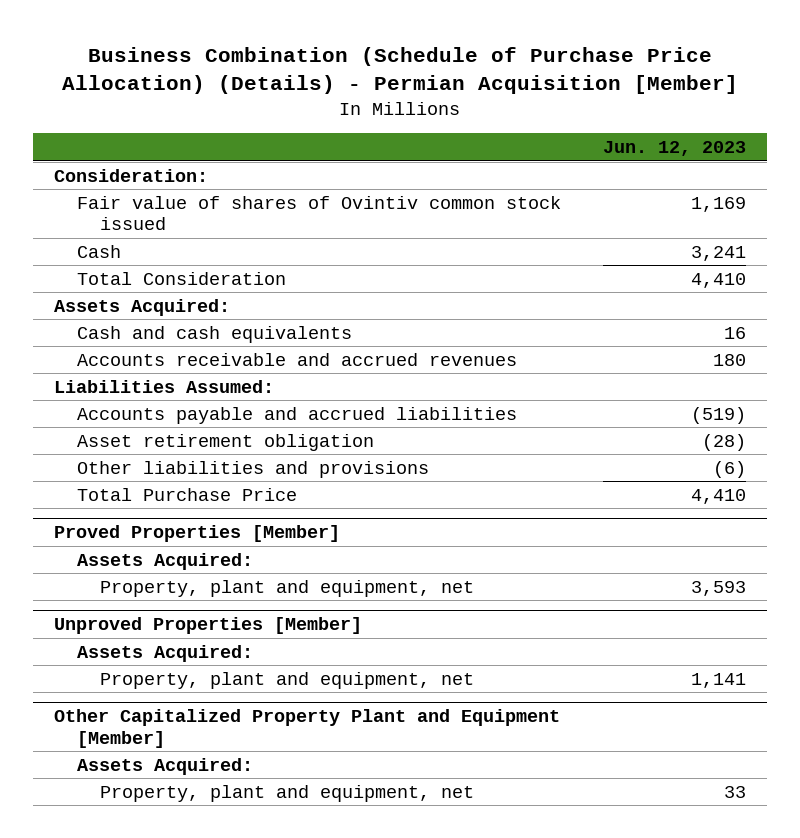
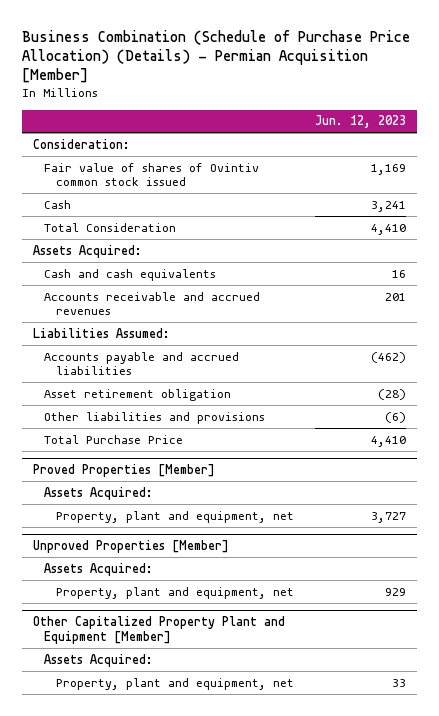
[712,353,746,366] 180 -> [385,292,407,301] 201
[690,406,746,424] (519) -> [371,351,407,363] (462)
[690,580,746,596] 3,593 -> [371,511,407,523] 3,727
[690,672,746,688] 1,141 -> [385,587,407,596] 929

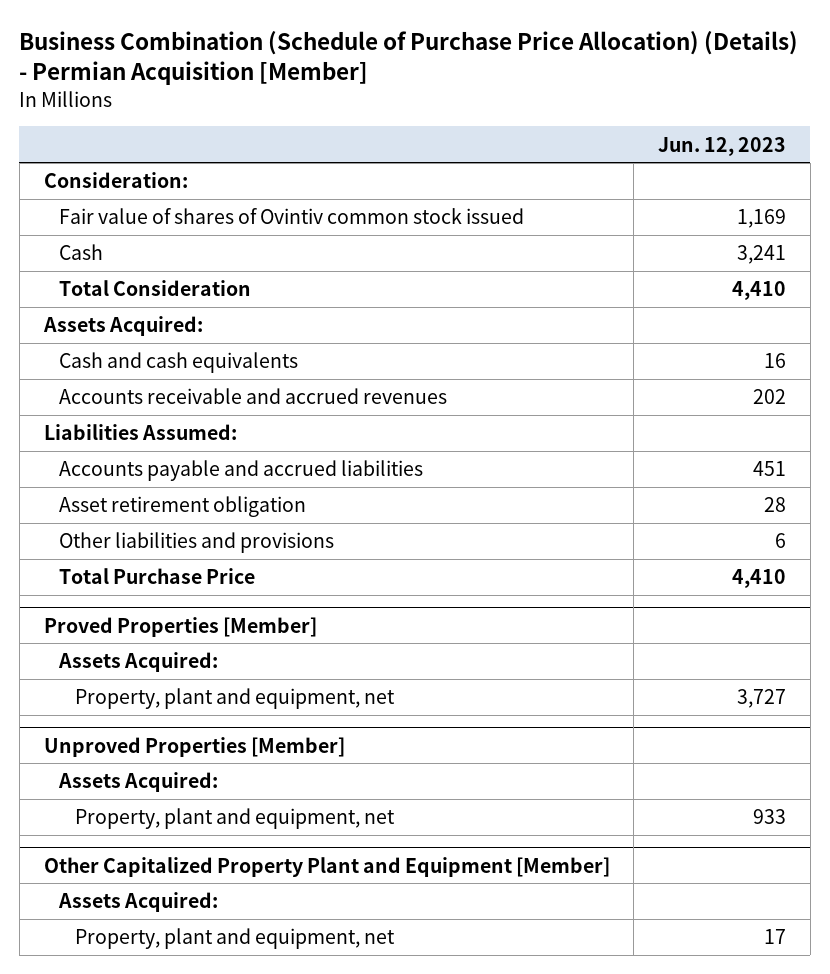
[385,292,407,301] 201 -> [753,389,787,405] 202
[371,351,407,363] (462) -> [753,461,787,477] 451
[378,388,407,400] (28) -> [764,497,787,513] 28
[385,411,407,423] (6) -> [775,533,787,549] 6
[385,587,407,596] 929 -> [753,809,787,825] 933
[392,678,407,687] 33 -> [764,929,787,945] 17

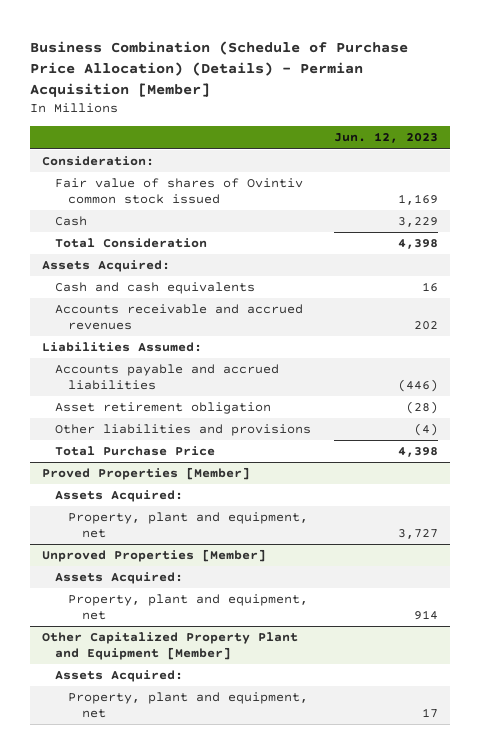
[737,245,787,265] 3,241 -> [398,217,439,228] 3,229
[732,281,787,301] 4,410 -> [398,239,439,250] 4,398
[753,461,787,477] 451 -> [398,379,439,393] (446)
[764,497,787,513] 28 -> [406,401,439,415] (28)
[775,533,787,549] 6 -> [414,423,439,437] (4)
[732,569,787,589] 4,410 -> [398,447,439,458] 4,398
[753,809,787,825] 933 -> [414,610,439,621] 914

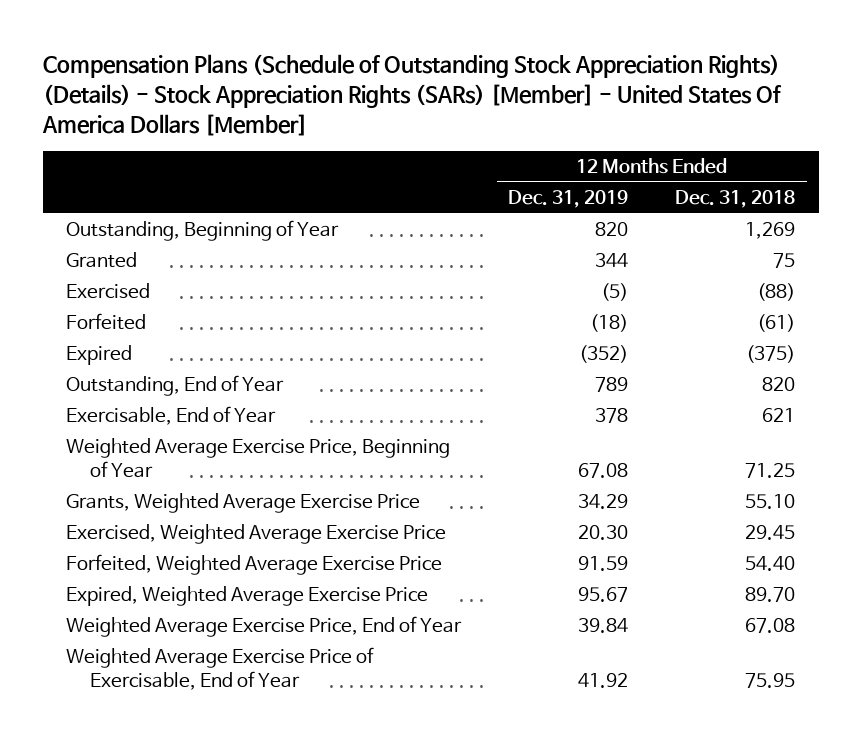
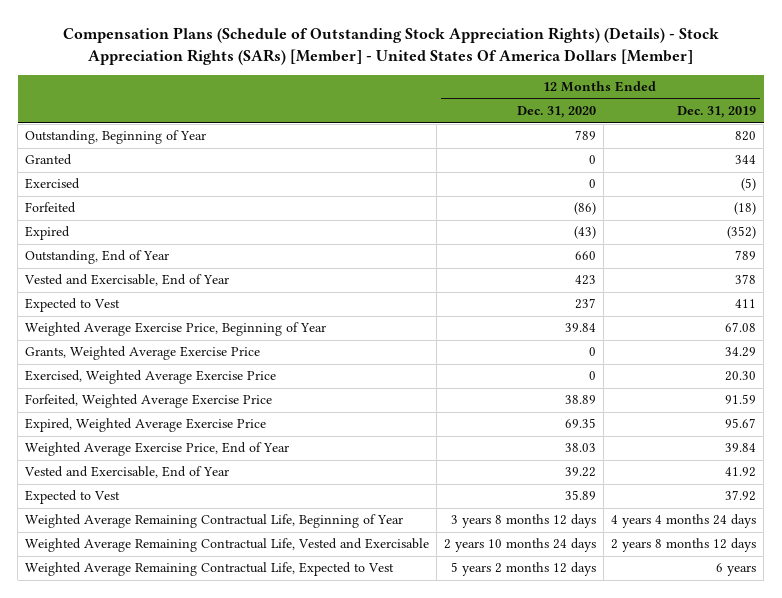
[675,190,796,209] Dec. 31, 2018 -> none
none -> [517,106,597,119] Dec. 31, 2020
[66,406,277,426] Exercisable, End of Year -> [24,274,230,287] Vested and Exercisable, End of Year
none -> [25,298,121,313] Expected to Vest
[66,647,375,691] Weighted Average Exercise Price of Exercisable, End of Year -> [24,466,230,479] Vested and Exercisable, End of Year
none -> [25,490,121,505] Expected to Vest
none -> [25,514,404,529] Weighted Average Remaining Contractual Life, Beginning of Year
none -> [25,538,430,553] Weighted Average Remaining Contractual Life, Vested and Exercisable
none -> [25,562,395,577] Weighted Average Remaining Contractual Life, Expected to Vest

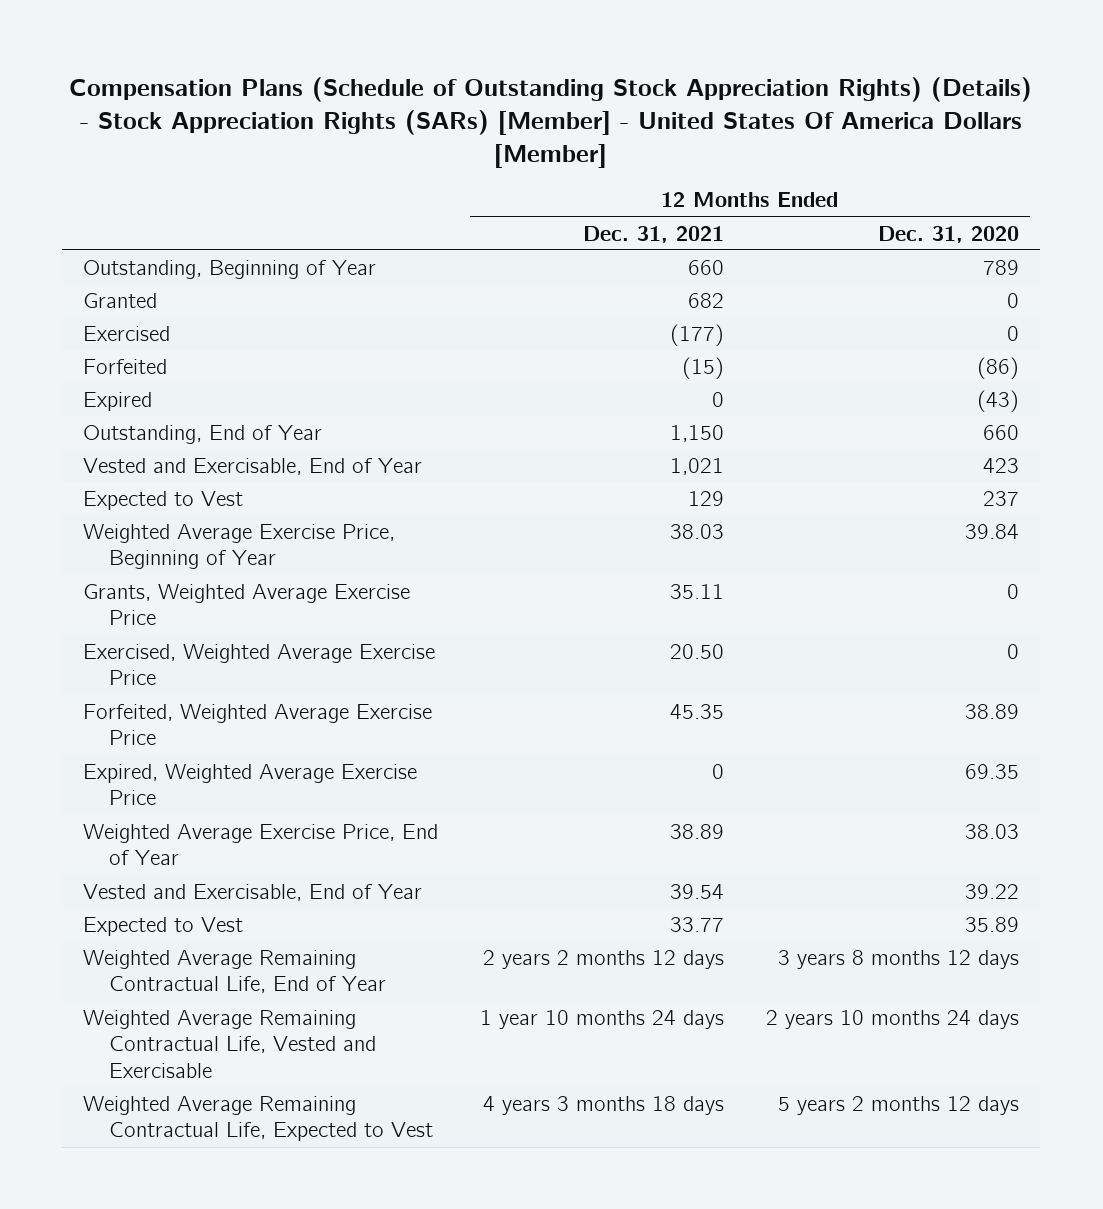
[677,106,757,119] Dec. 31, 2019 -> none
none -> [583,225,725,243] Dec. 31, 2021
[25,514,404,529] Weighted Average Remaining Contractual Life, Beginning of Year -> [83,949,387,994] Weighted Average Remaining Contractual Life, End of Year

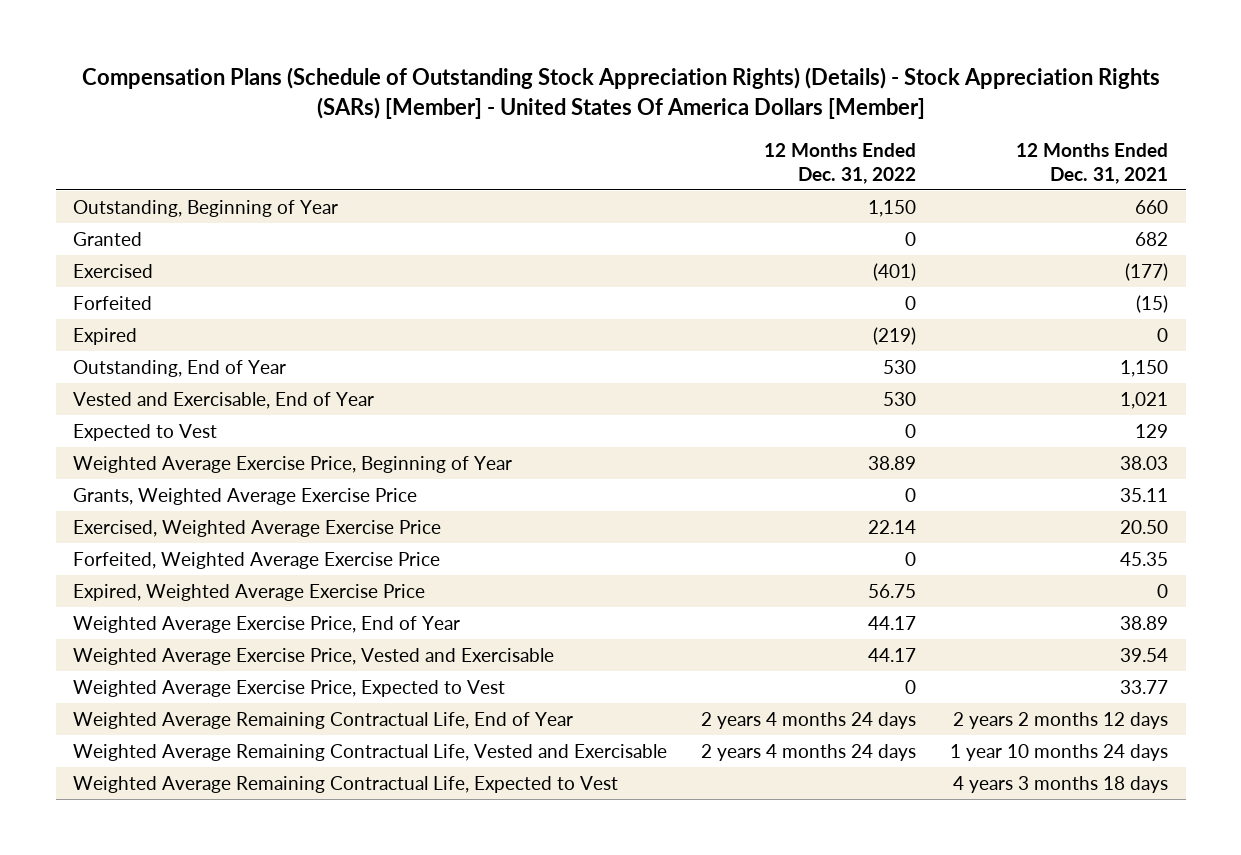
[878,225,1020,243] Dec. 31, 2020 -> none
none -> [764,142,917,184] 12 Months Ended Dec. 31, 2022
[83,883,423,901] Vested and Exercisable, End of Year -> [72,647,554,665] Weighted Average Exercise Price, Vested and Exercisable
[83,916,244,936] Expected to Vest -> [72,679,505,697] Weighted Average Exercise Price, Expected to Vest

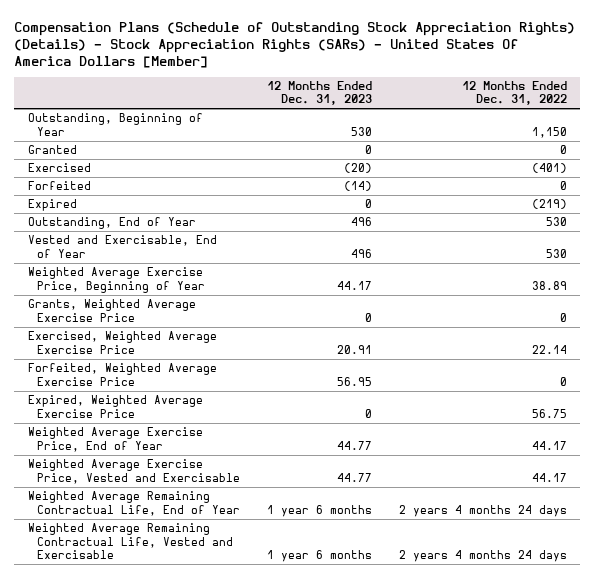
[81,67,1160,119] Compensation Plans (Schedule of Outstanding Stock Appreciation Rights) (Details) - Stock Appreciation Rights (SARs) [Member] - United States Of America Dollars [Member] -> [14,21,576,68] Compensation Plans (Schedule of Outstanding Stock Appreciation Rights) (Details) - Stock Appreciation Rights (SARs) - United States Of America Dollars [Member]
[1016,142,1169,184] 12 Months Ended Dec. 31, 2021 -> none
none -> [266,81,372,106] 12 Months Ended Dec. 31, 2023
[72,423,217,441] Expected to Vest -> none
[72,679,505,697] Weighted Average Exercise Price, Expected to Vest -> none
[72,775,618,793] Weighted Average Remaining Contractual Life, Expected to Vest -> none

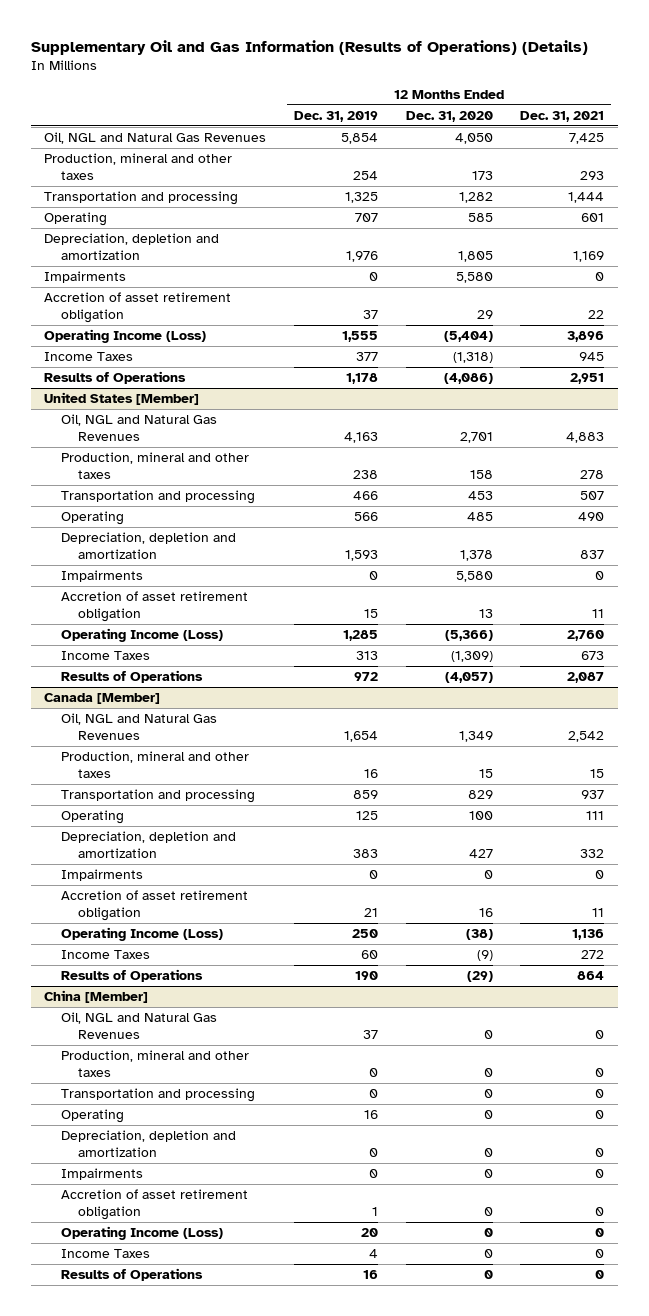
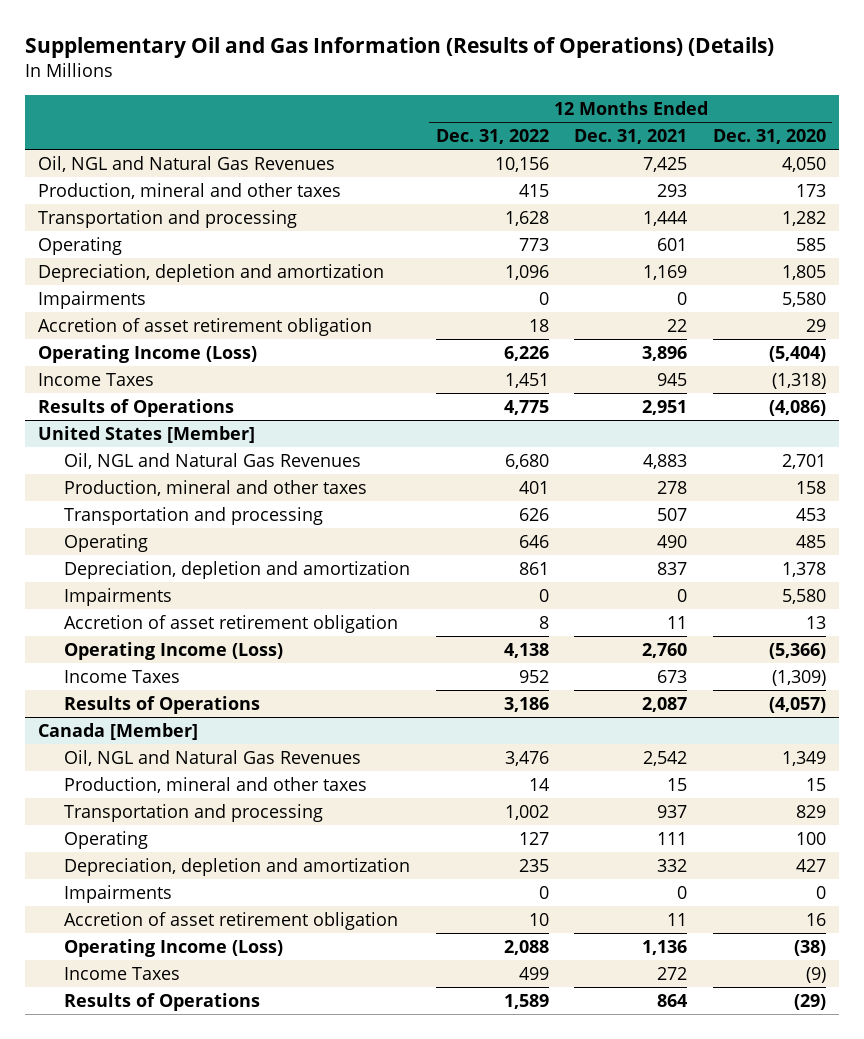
[294,110,379,122] Dec. 31, 2019 -> none
none -> [435,129,549,145] Dec. 31, 2022
[44,990,149,1004] China [Member] -> none
[61,1012,218,1040] Oil, NGL and Natural Gas Revenues -> none
[61,1050,250,1078] Production, mineral and other taxes -> none
[61,1088,256,1103] Transportation and processing -> none
[61,1109,125,1124] Operating -> none
[61,1130,237,1158] Depreciation, depletion and amortization -> none
[61,1168,144,1181] Impairments -> none
[61,1189,249,1221] Accretion of asset retirement obligation -> none
[61,1226,224,1241] Operating Income (Loss) -> none
[61,1249,151,1259] Income Taxes -> none
[61,1268,204,1282] Results of Operations -> none

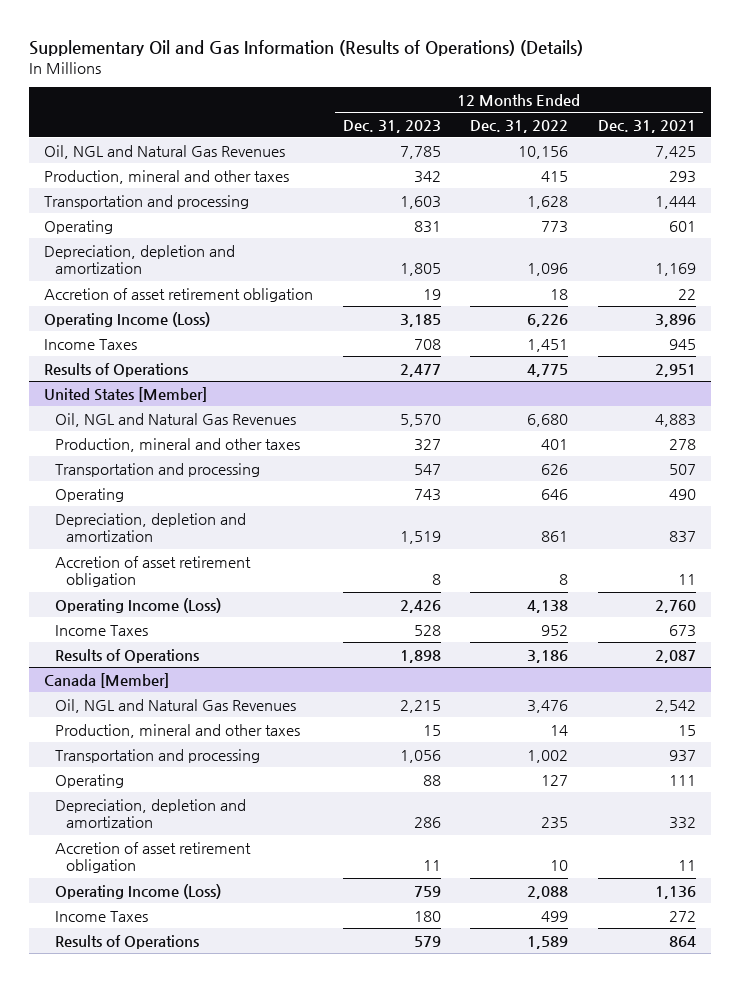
[712,129,826,145] Dec. 31, 2020 -> none
none -> [342,119,441,133] Dec. 31, 2023
[38,290,147,309] Impairments -> none
[63,587,172,606] Impairments -> none
[63,884,172,903] Impairments -> none

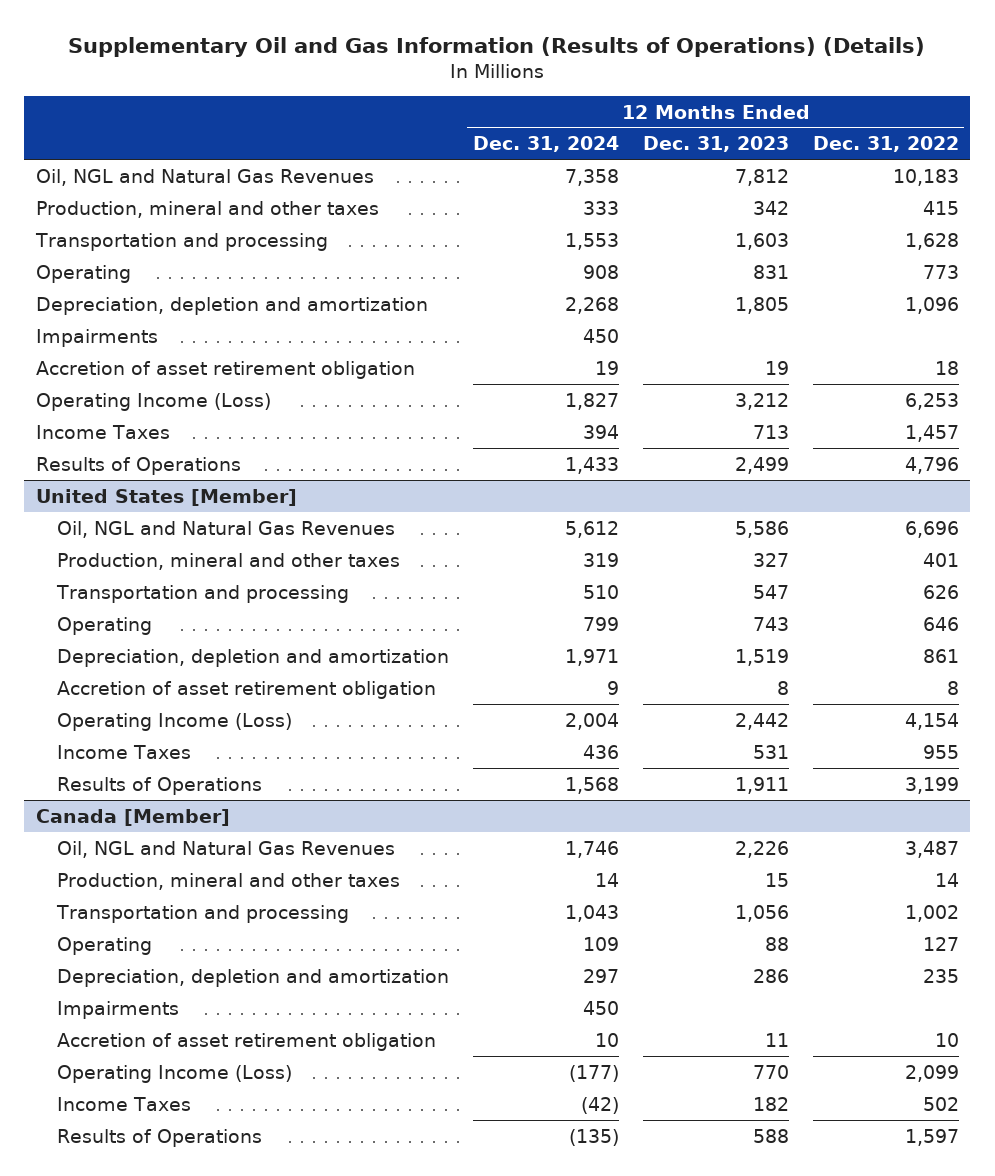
[597,119,696,133] Dec. 31, 2021 -> none
none -> [472,136,619,153] Dec. 31, 2024
[399,145,441,159] 7,785 -> [734,168,789,186] 7,812
[518,145,569,159] 10,156 -> [892,168,959,186] 10,183
none -> [36,328,159,347] Impairments
[399,313,441,327] 3,185 -> [734,392,789,410] 3,212
[527,313,569,327] 6,226 -> [904,392,959,410] 6,253
[413,338,441,350] 708 -> [752,424,789,439] 713
[527,338,569,352] 1,451 -> [904,424,959,442] 1,457
[399,363,441,377] 2,477 -> [734,456,789,474] 2,499
[527,363,569,377] 4,775 -> [904,456,959,474] 4,796
[399,413,441,427] 5,570 -> [734,520,789,538] 5,586
[527,413,569,427] 6,680 -> [904,520,959,538] 6,696
[399,599,441,613] 2,426 -> [734,712,789,730] 2,442
[527,599,569,613] 4,138 -> [904,712,959,730] 4,154
[413,624,441,636] 528 -> [752,744,789,759] 531
[541,624,569,636] 952 -> [922,744,959,759] 955
[399,649,441,663] 1,898 -> [734,776,789,794] 1,911
[527,649,569,663] 3,186 -> [904,776,959,794] 3,199
[399,699,441,713] 2,215 -> [734,840,789,858] 2,226
[527,699,569,713] 3,476 -> [904,840,959,858] 3,487
none -> [56,1000,179,1019] Impairments
[413,885,441,897] 759 -> [752,1064,789,1079] 770
[527,885,569,899] 2,088 -> [904,1064,959,1082] 2,099
[413,910,441,922] 180 -> [752,1096,789,1111] 182
[541,910,569,922] 499 -> [922,1096,959,1111] 502
[413,935,441,947] 579 -> [752,1128,789,1143] 588
[527,935,569,949] 1,589 -> [904,1128,959,1146] 1,597

